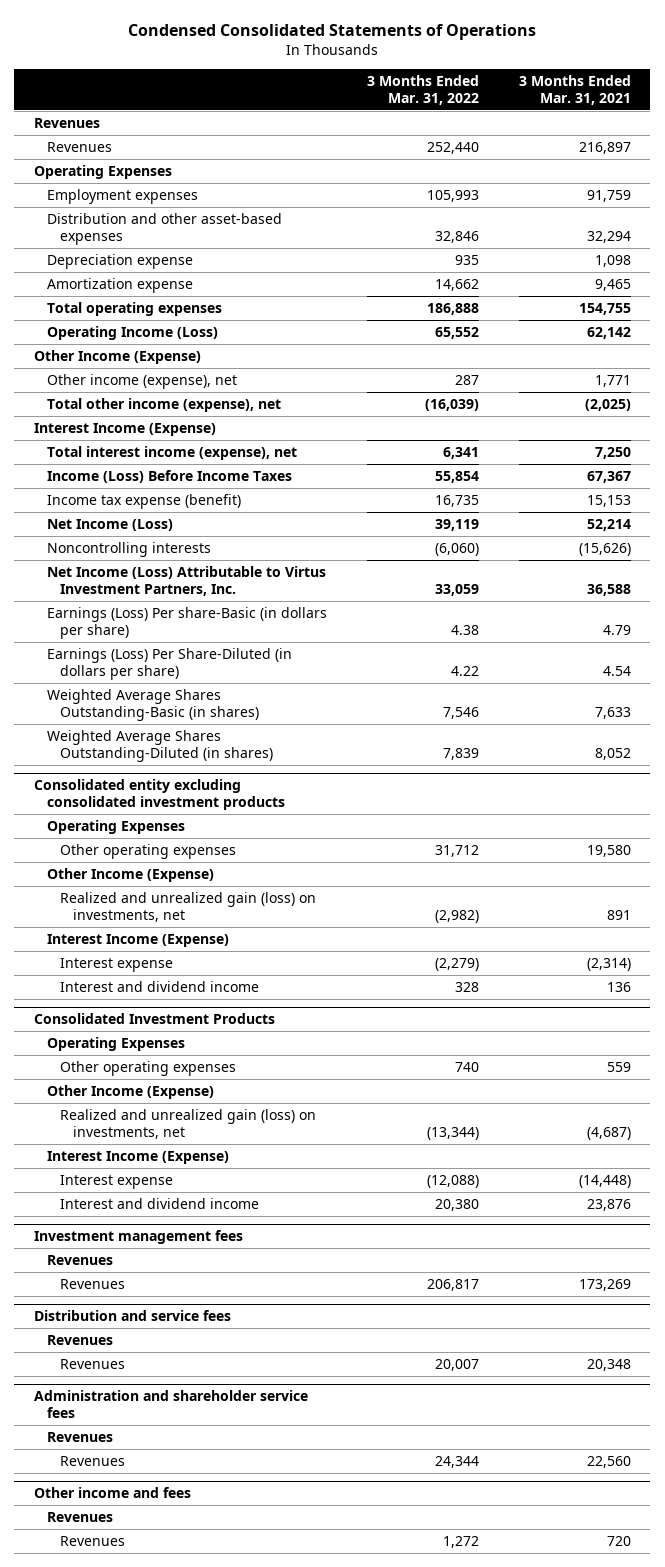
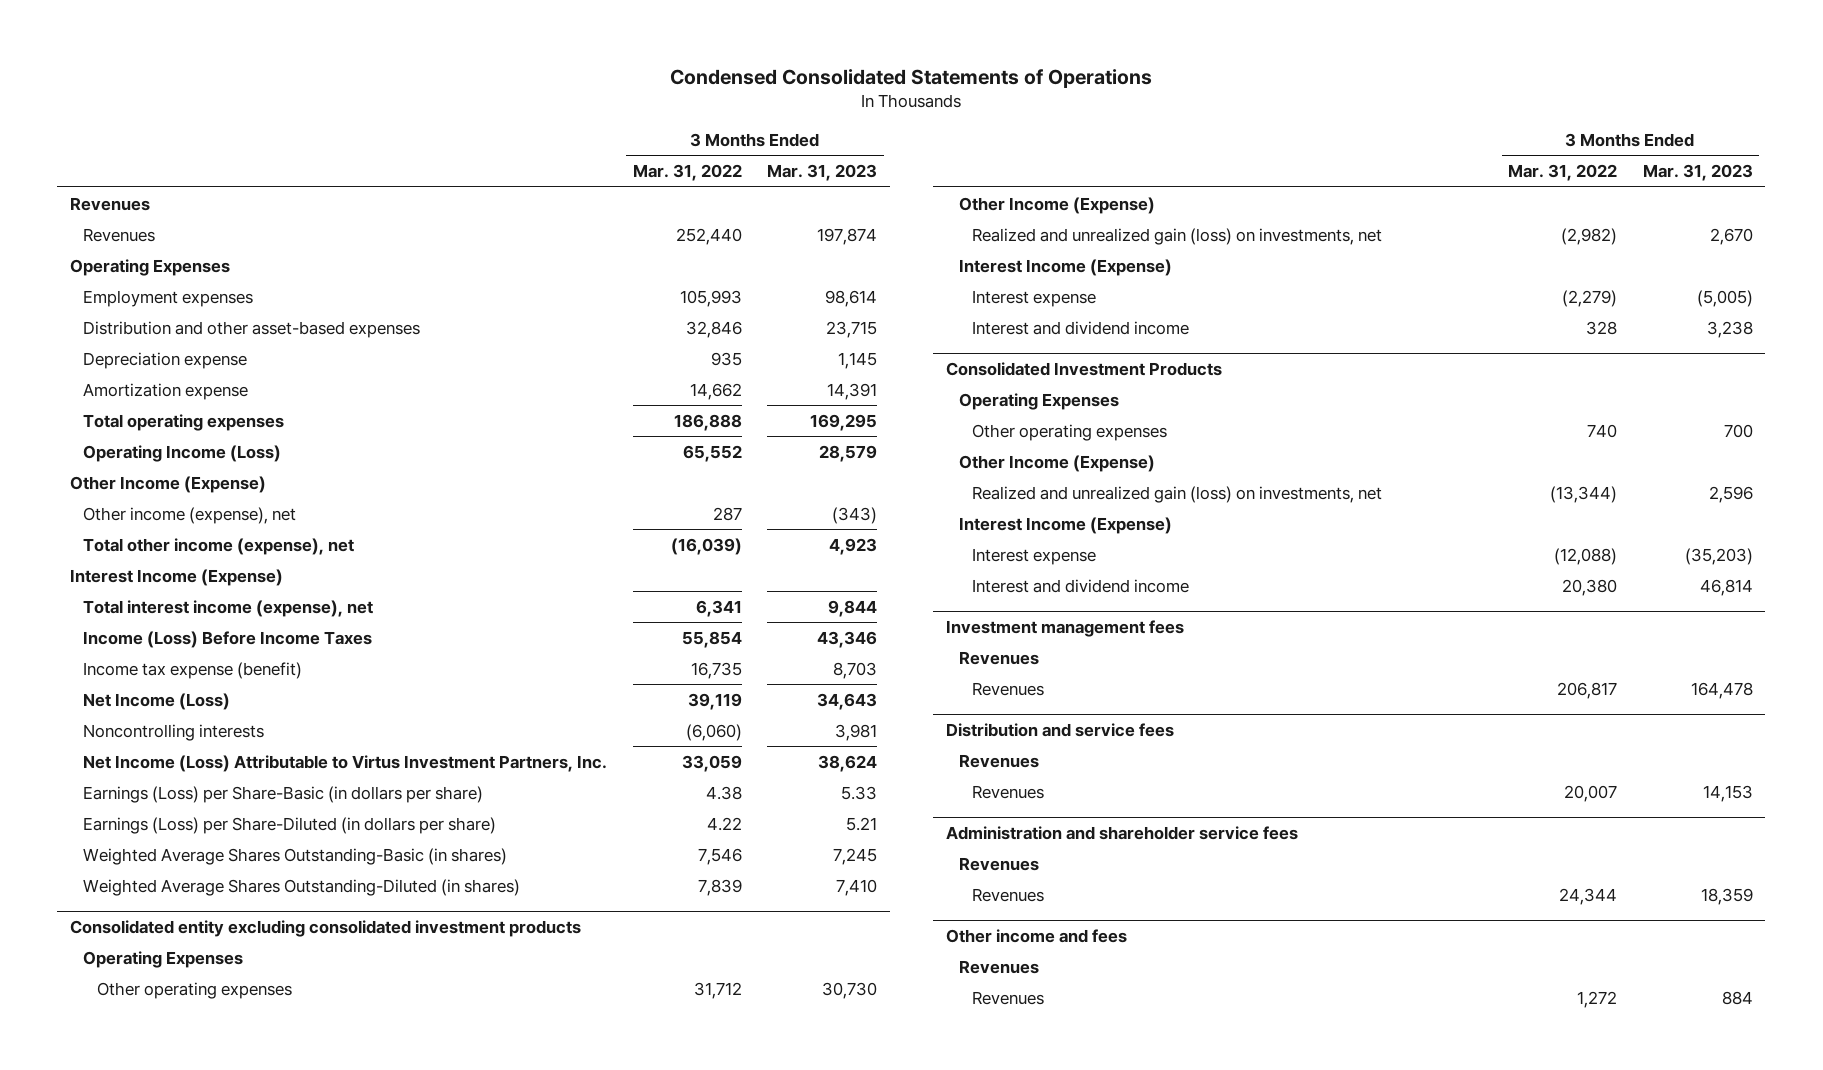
[518,74,631,105] 3 Months Ended Mar. 31, 2021 -> none
none -> [767,164,878,182] Mar. 31, 2023
[47,607,328,639] Earnings (Loss) Per share-Basic (in dollars per share) -> [83,785,484,803] Earnings (Loss) per Share-Basic (in dollars per share)
[47,648,293,680] Earnings (Loss) Per Share-Diluted (in dollars per share) -> [83,816,497,834] Earnings (Loss) per Share-Diluted (in dollars per share)

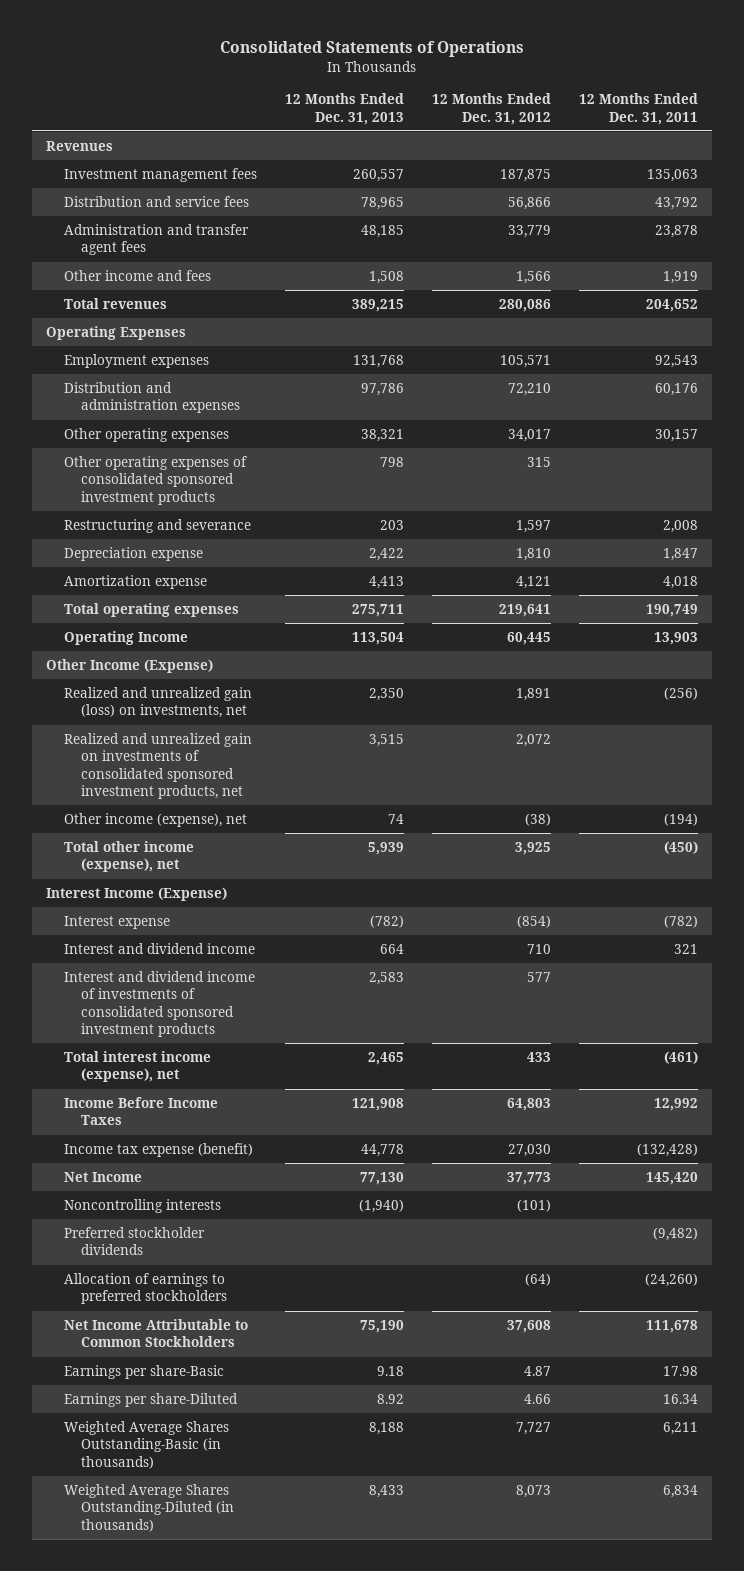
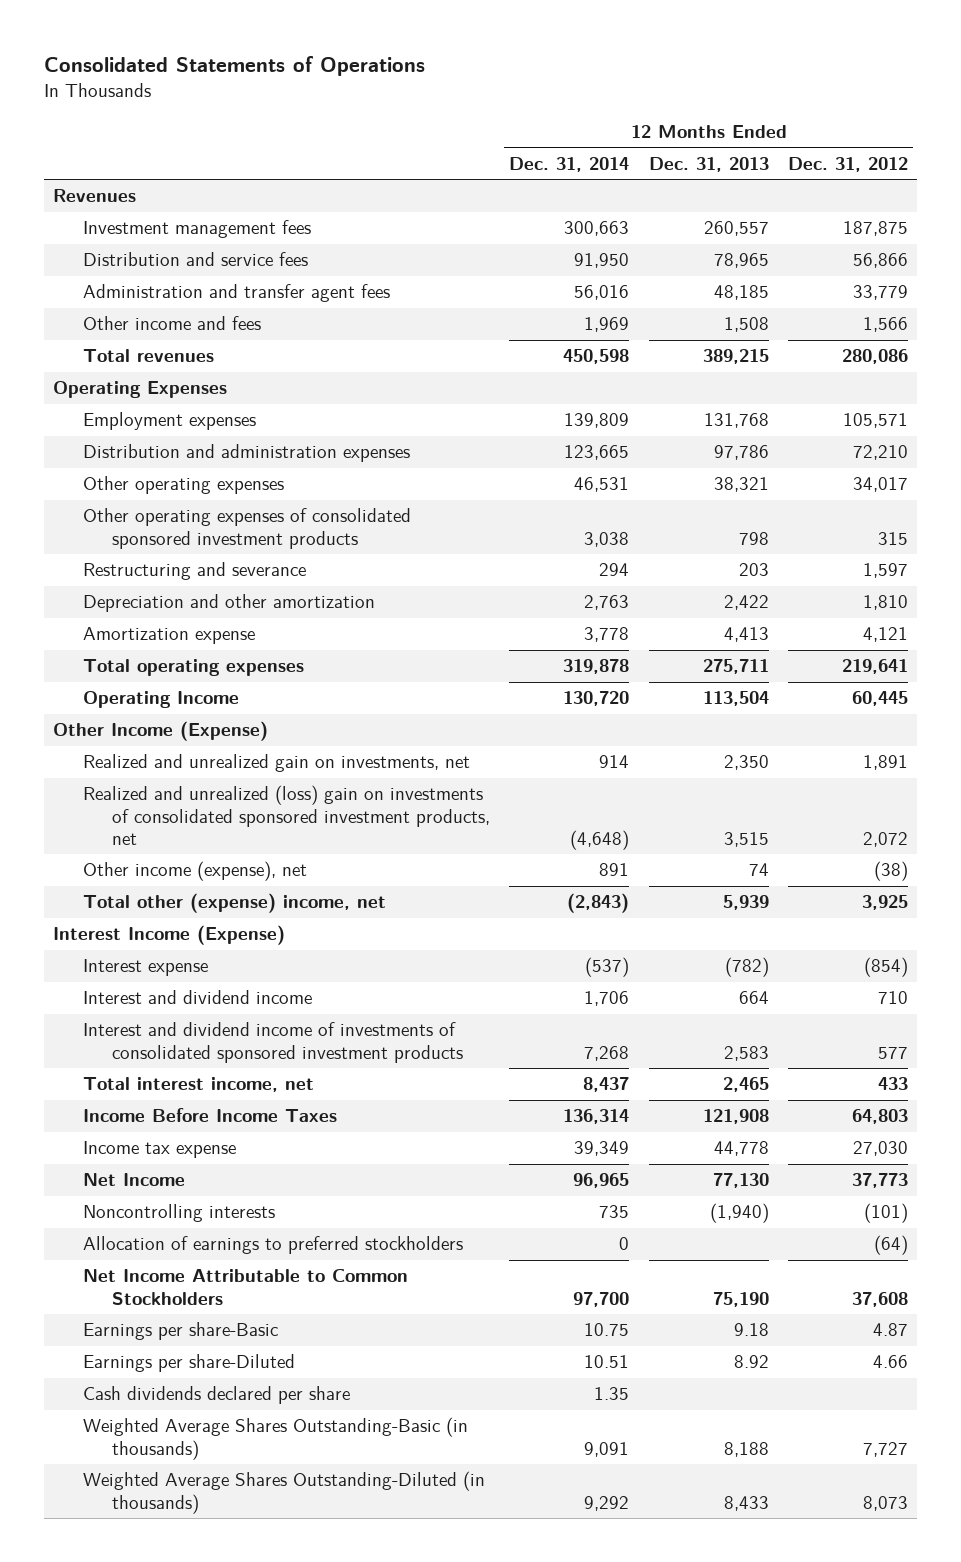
[579,93,699,125] 12 Months Ended Dec. 31, 2011 -> none
none -> [509,156,630,172] Dec. 31, 2014
[63,546,203,561] Depreciation expense -> [82,594,375,613] Depreciation and other amortization
[63,686,252,719] Realized and unrealized gain (loss) on investments, net -> [82,754,470,773] Realized and unrealized gain on investments, net
[63,732,252,800] Realized and unrealized gain on investments of consolidated sponsored investment products, net -> [82,785,490,845] Realized and unrealized (loss) gain on investments of consolidated sponsored investment products, net
[63,840,194,873] Total other income (expense), net -> [82,893,386,914] Total other (expense) income, net
[63,1050,211,1083] Total interest income (expense), net -> [82,1077,314,1093] Total interest income, net
[63,1142,253,1157] Income tax expense (benefit) -> [82,1141,236,1159] Income tax expense
[63,1226,205,1256] Preferred stockholder dividends -> none
none -> [82,1386,350,1405] Cash dividends declared per share

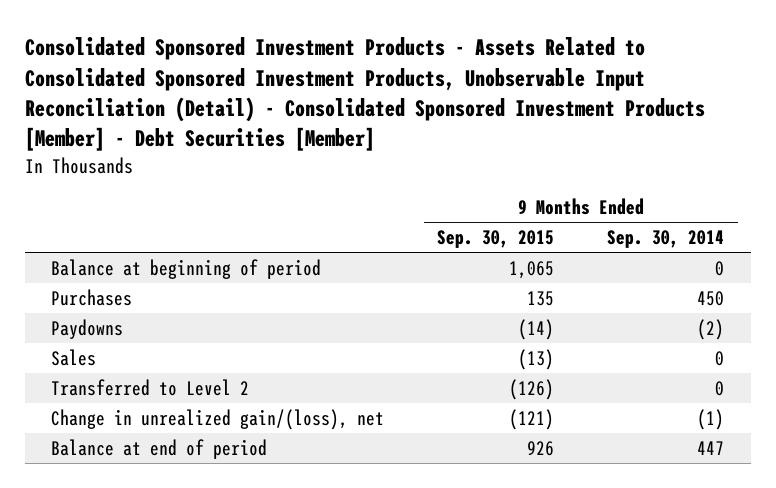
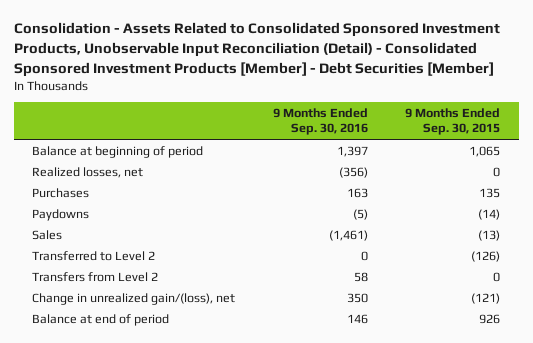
[24,37,705,152] Consolidated Sponsored Investment Products - Assets Related to Consolidated Sponsored Investment Products, Unobservable Input Reconciliation (Detail) - Consolidated Sponsored Investment Products [Member] - Debt Securities [Member] -> [13,22,500,77] Consolidation - Assets Related to Consolidated Sponsored Investment Products, Unobservable Input Reconciliation (Detail) - Consolidated Sponsored Investment Products [Member] - Debt Securities [Member]
[607,230,725,249] Sep. 30, 2014 -> none
none -> [272,108,368,136] 9 Months Ended Sep. 30, 2016
none -> [32,166,144,178] Realized losses, net
none -> [32,271,159,282] Transfers from Level 2

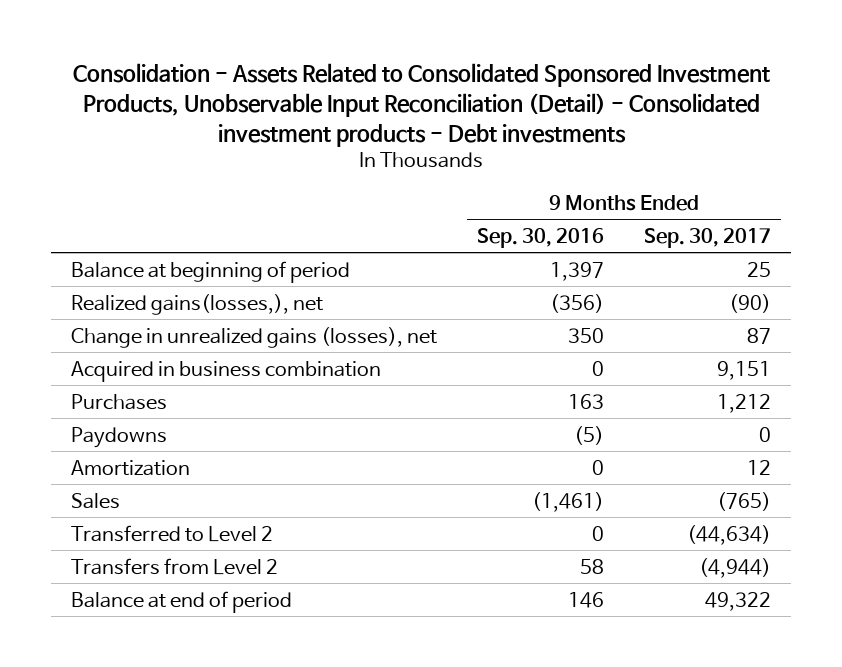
[13,22,500,77] Consolidation - Assets Related to Consolidated Sponsored Investment Products, Unobservable Input Reconciliation (Detail) - Consolidated Sponsored Investment Products [Member] - Debt Securities [Member] -> [72,62,770,147] Consolidation - Assets Related to Consolidated Sponsored Investment Products, Unobservable Input Reconciliation (Detail) - Consolidated investment products - Debt investments
[405,108,501,136] 9 Months Ended Sep. 30, 2015 -> none
none -> [643,227,771,248] Sep. 30, 2017
[32,166,144,178] Realized losses, net -> [70,293,323,315] Realized gains(losses,), net
none -> [70,326,437,348] Change in unrealized gains (losses), net
none -> [70,360,381,382] Acquired in business combination
none -> [70,459,190,476] Amortization
[32,292,236,305] Change in unrealized gain/(loss), net -> none

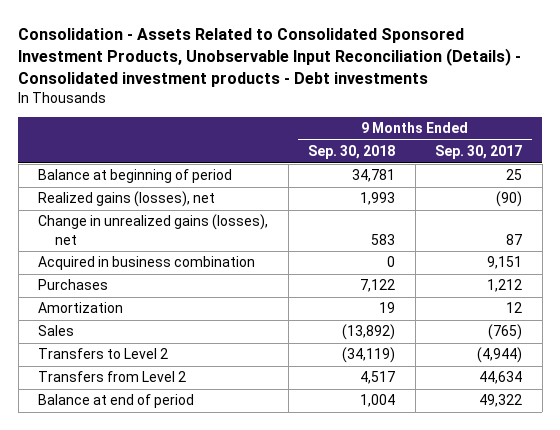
[72,62,770,147] Consolidation - Assets Related to Consolidated Sponsored Investment Products, Unobservable Input Reconciliation (Detail) - Consolidated investment products - Debt investments -> [18,28,522,87] Consolidation - Assets Related to Consolidated Sponsored Investment Products, Unobservable Input Reconciliation (Details) - Consolidated investment products - Debt investments
[476,227,604,248] Sep. 30, 2016 -> none
none -> [308,145,396,160] Sep. 30, 2018
[70,293,323,315] Realized gains(losses,), net -> [38,191,216,208] Realized gains (losses), net
[70,426,167,448] Paydowns -> none
[70,524,273,542] Transferred to Level 2 -> [38,348,169,360] Transfers to Level 2
[686,524,771,545] (44,634) -> [477,347,523,364] (4,944)
[698,557,771,578] (4,944) -> [479,371,523,385] 44,634

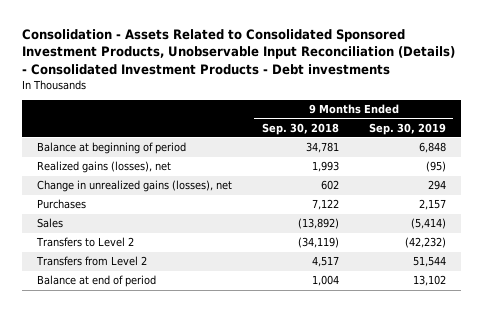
[18,28,522,87] Consolidation - Assets Related to Consolidated Sponsored Investment Products, Unobservable Input Reconciliation (Details) - Consolidated investment products - Debt investments -> [22,29,456,75] Consolidation - Assets Related to Consolidated Sponsored Investment Products, Unobservable Input Reconciliation (Details) - Consolidated Investment Products - Debt investments
[435,145,523,160] Sep. 30, 2017 -> none
none -> [368,122,446,135] Sep. 30, 2019
[38,256,256,271] Acquired in business combination -> none
[371,233,396,245] 583 -> [320,180,339,191] 602
[38,302,124,314] Amortization -> none

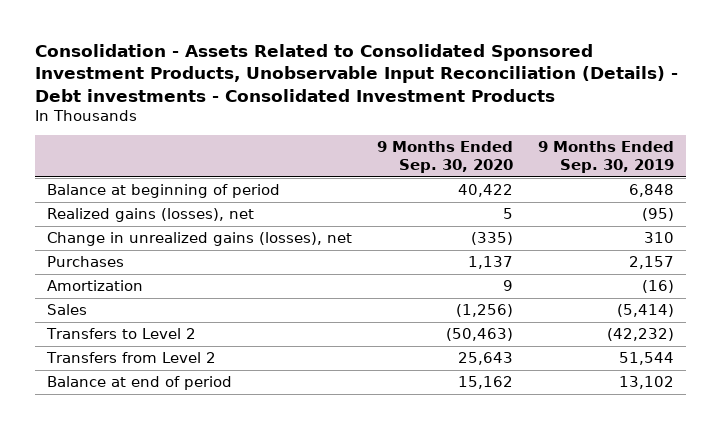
[22,29,456,75] Consolidation - Assets Related to Consolidated Sponsored Investment Products, Unobservable Input Reconciliation (Details) - Consolidated Investment Products - Debt investments -> [34,43,678,102] Consolidation - Assets Related to Consolidated Sponsored Investment Products, Unobservable Input Reconciliation (Details) - Debt investments - Consolidated Investment Products
[261,122,339,135] Sep. 30, 2018 -> none
none -> [376,141,513,174] 9 Months Ended Sep. 30, 2020
[427,180,446,191] 294 -> [643,231,674,243] 310
none -> [47,279,144,291] Amortization

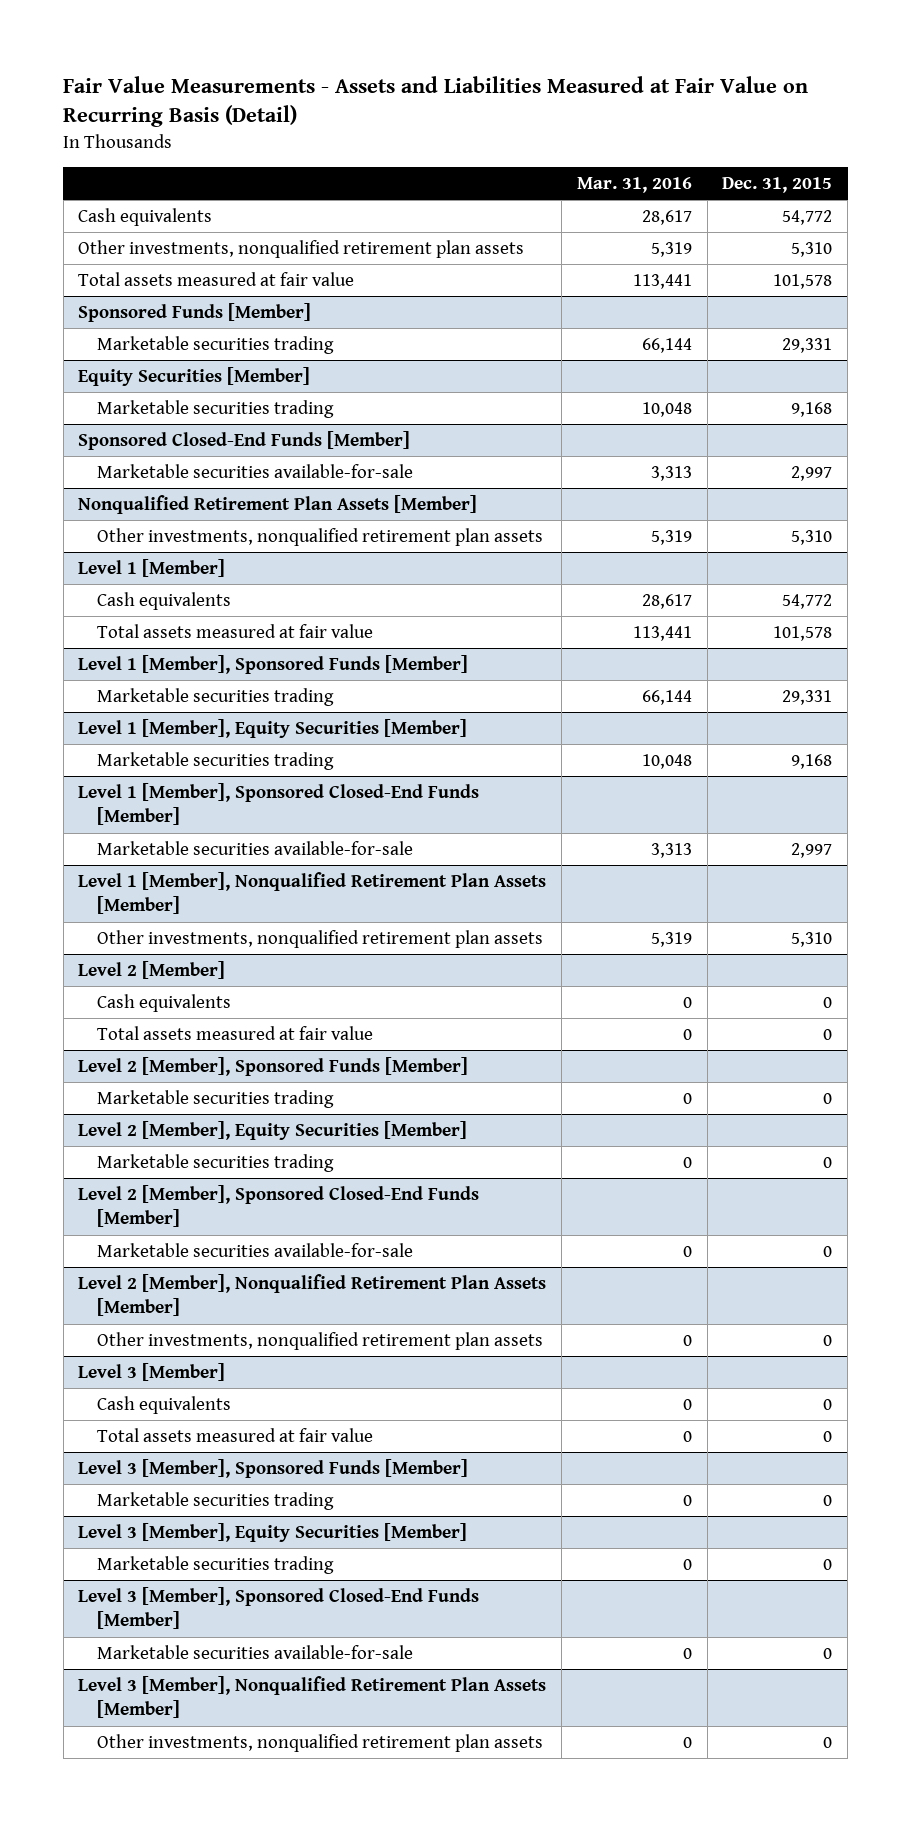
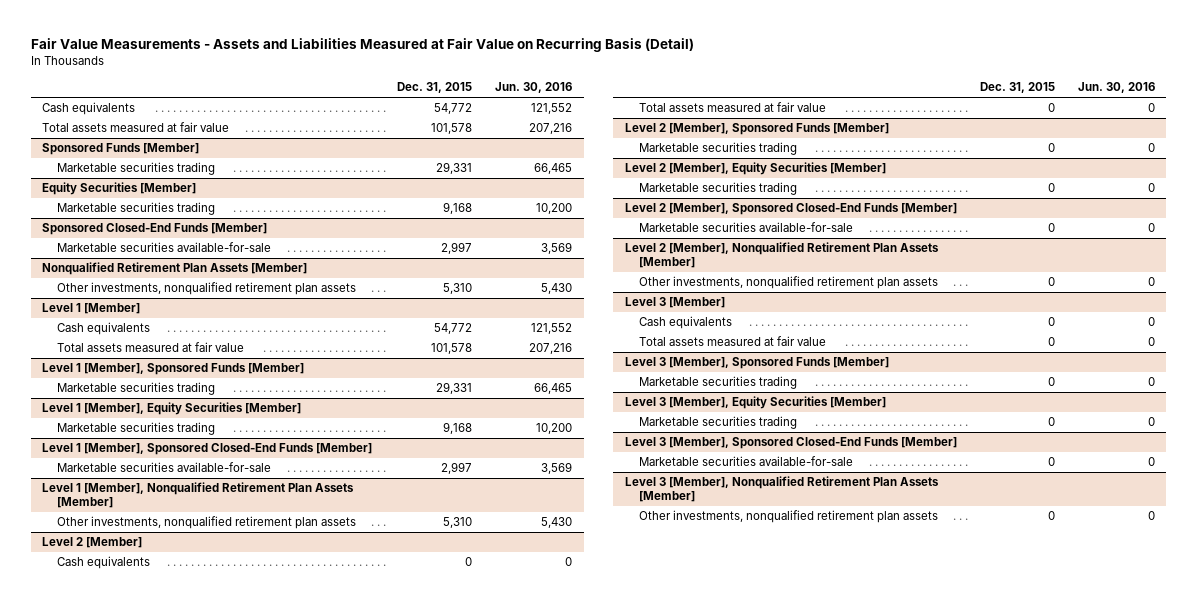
[576,176,692,193] Mar. 31, 2016 -> none
none -> [495,82,573,94] Jun. 30, 2016
[78,240,525,259] Other investments, nonqualified retirement plan assets -> none

